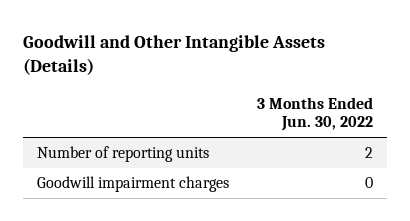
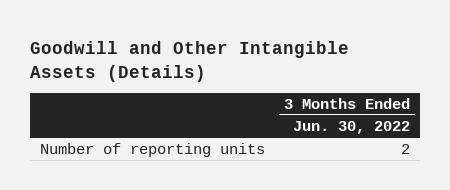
[37,176,230,193] Goodwill impairment charges -> none

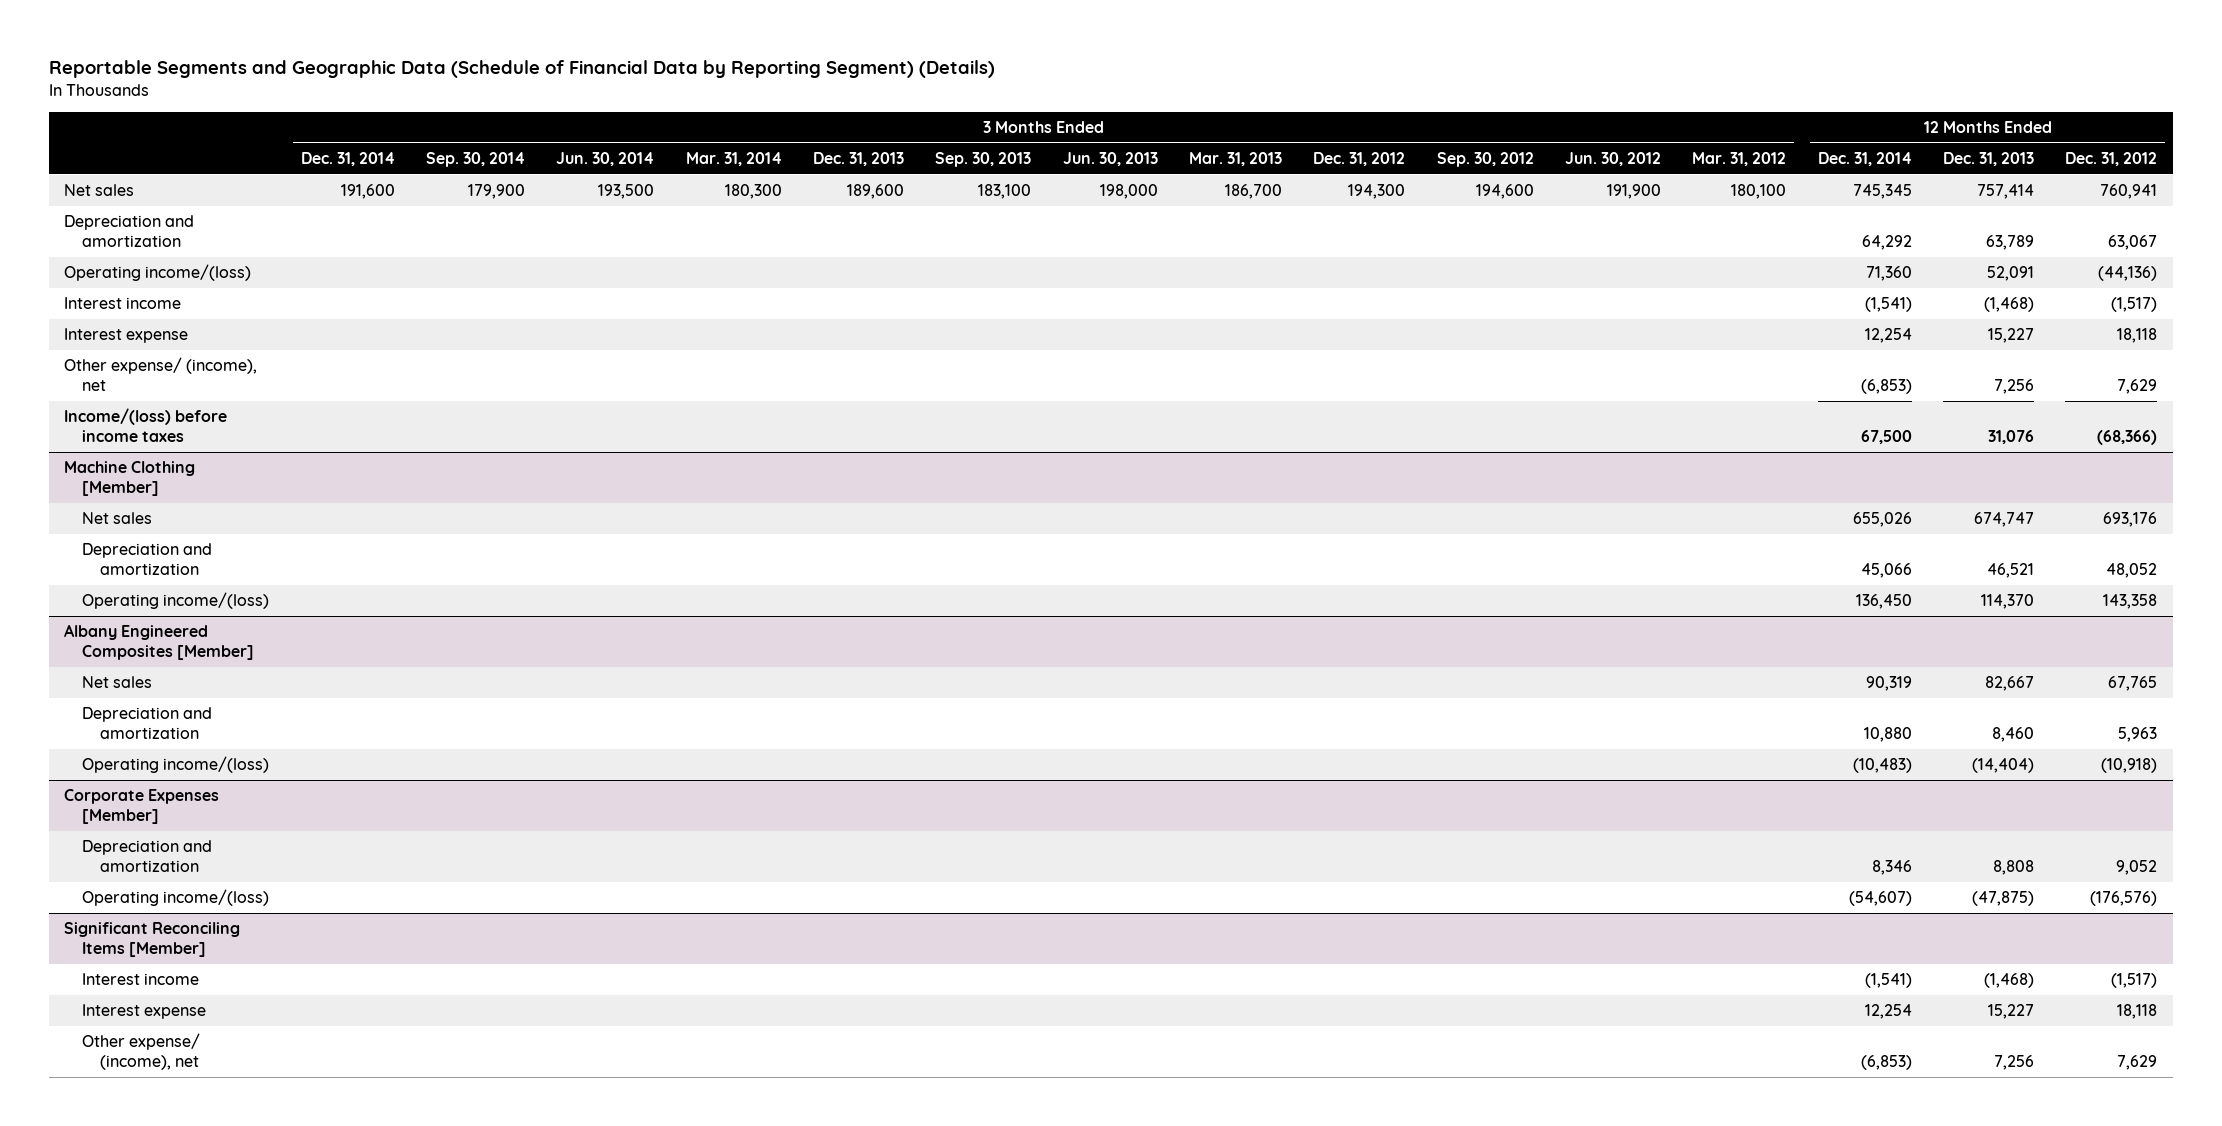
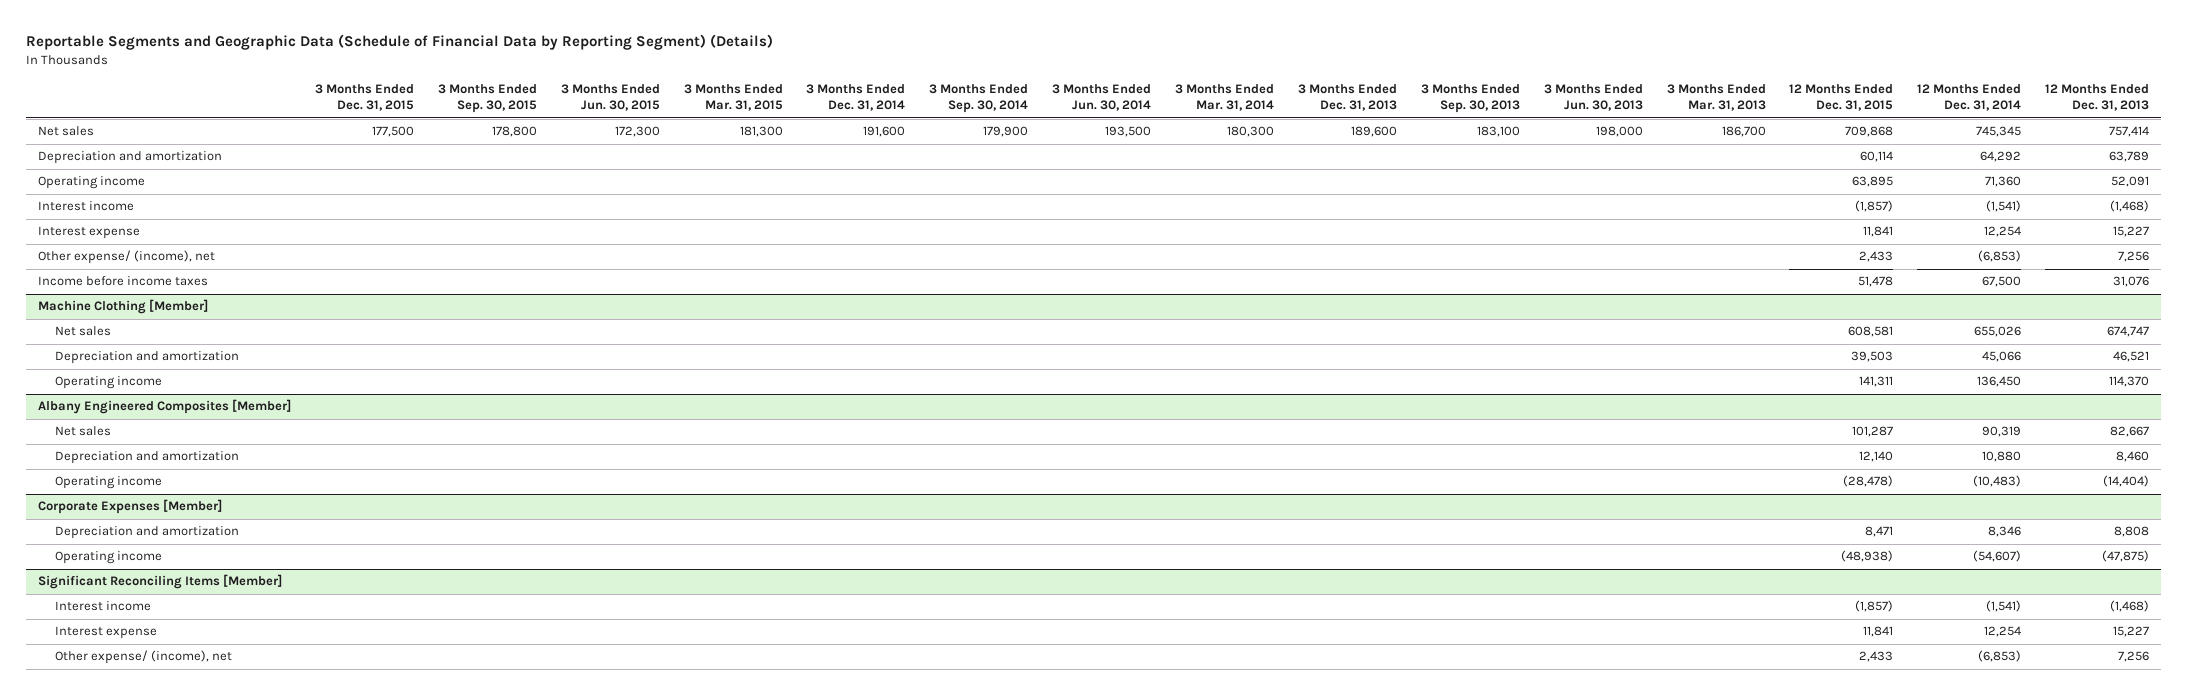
[1313,151,1406,166] Dec. 31, 2012 -> none
[1436,151,1534,167] Sep. 30, 2012 -> none
[1565,151,1662,166] Jun. 30, 2012 -> none
[1692,151,1787,166] Mar. 31, 2012 -> none
[2065,151,2158,166] Dec. 31, 2012 -> none
none -> [314,84,414,112] 3 Months Ended Dec. 31, 2015
none -> [437,84,537,114] 3 Months Ended Sep. 30, 2015
none -> [560,84,660,112] 3 Months Ended Jun. 30, 2015
none -> [683,84,783,112] 3 Months Ended Mar. 31, 2015
none -> [1789,84,1894,112] 12 Months Ended Dec. 31, 2015
[64,264,252,282] Operating income/(loss) -> [38,176,146,190] Operating income
[64,408,228,443] Income/(loss) before income taxes -> [38,276,209,287] Income before income taxes
[82,592,270,610] Operating income/(loss) -> [55,376,163,390] Operating income
[82,756,270,774] Operating income/(loss) -> [55,476,163,490] Operating income
[82,889,270,907] Operating income/(loss) -> [55,551,163,565] Operating income

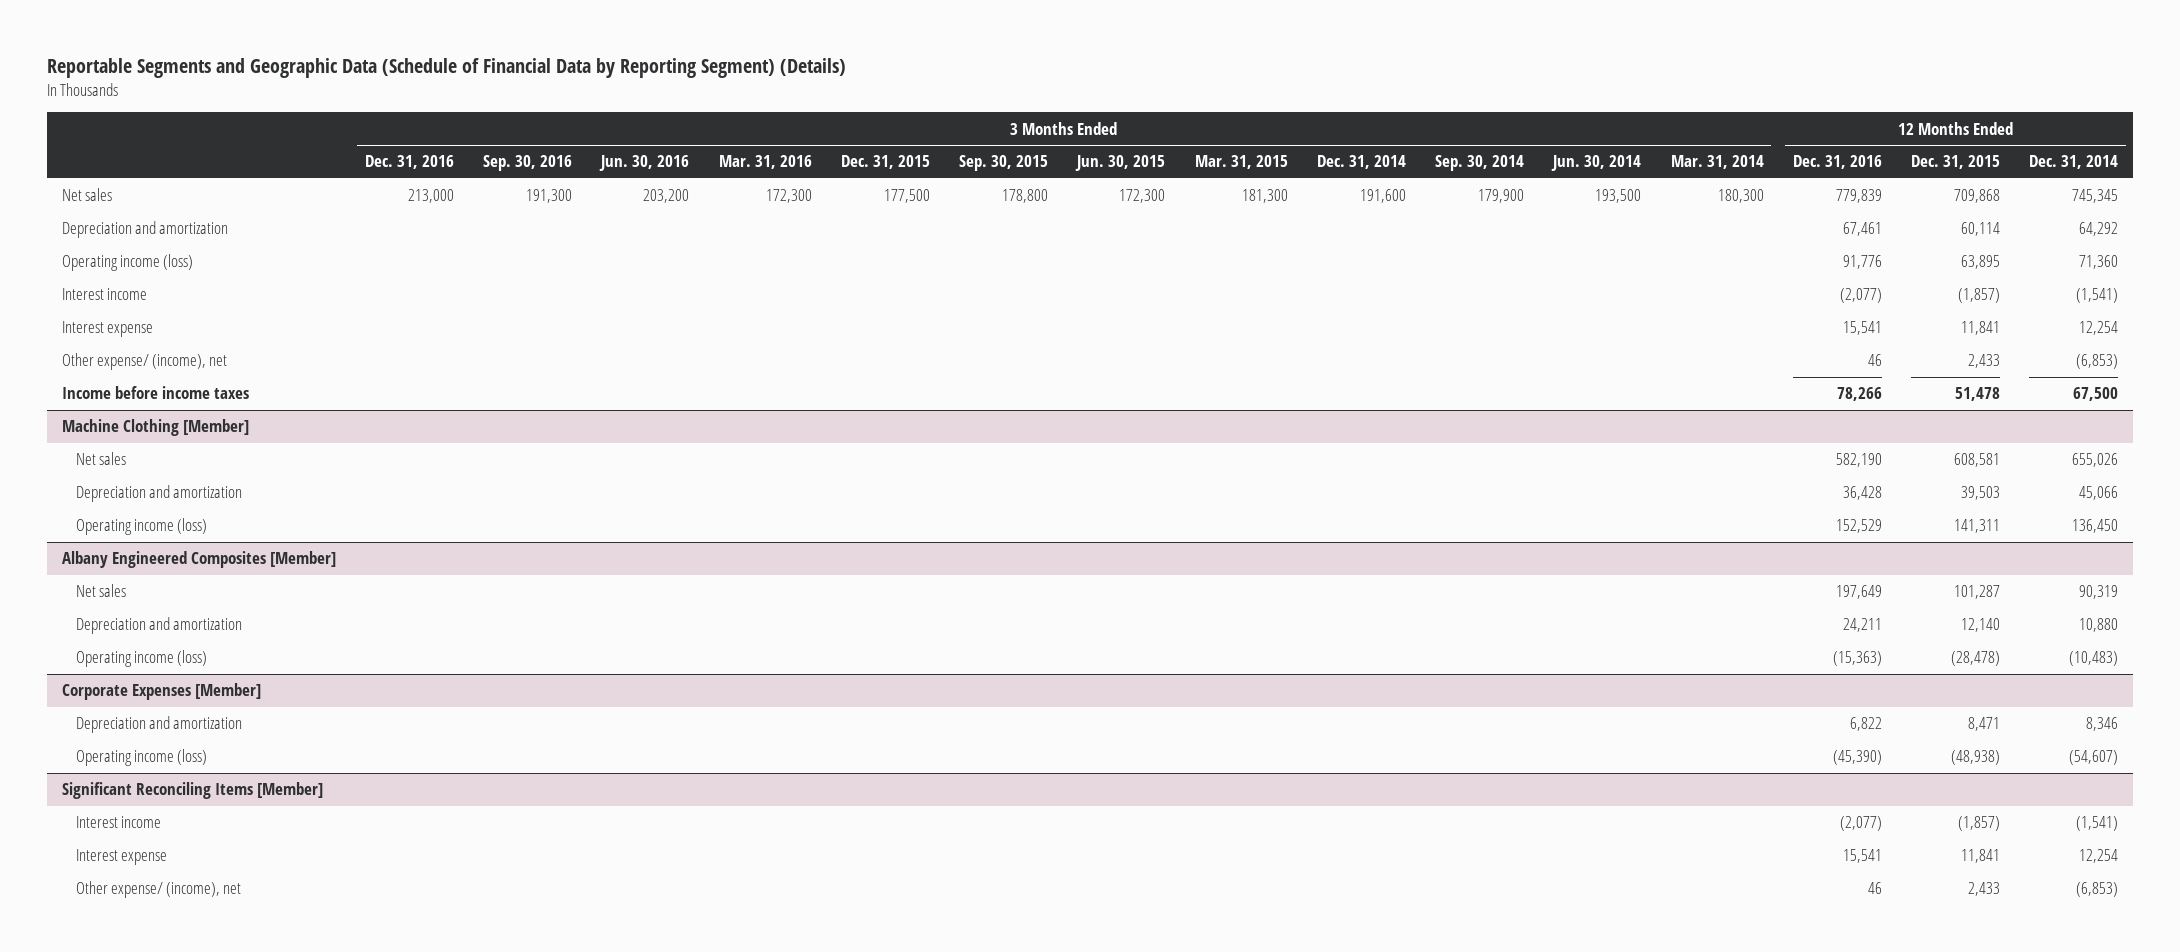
[1297,84,1397,112] 3 Months Ended Dec. 31, 2013 -> none
[1420,84,1520,114] 3 Months Ended Sep. 30, 2013 -> none
[1543,84,1643,112] 3 Months Ended Jun. 30, 2013 -> none
[1666,84,1766,112] 3 Months Ended Mar. 31, 2013 -> none
[2045,84,2150,112] 12 Months Ended Dec. 31, 2013 -> none
none -> [364,155,454,170] Dec. 31, 2016
none -> [483,155,573,172] Sep. 30, 2016
none -> [599,155,690,172] Jun. 30, 2016
none -> [718,155,812,170] Mar. 31, 2016
none -> [1792,155,1882,170] Dec. 31, 2016
[38,176,146,190] Operating income -> [61,254,193,272] Operating income (loss)
[55,376,163,390] Operating income -> [76,518,208,536] Operating income (loss)
[55,476,163,490] Operating income -> [76,650,208,668] Operating income (loss)
[55,551,163,565] Operating income -> [76,749,208,767] Operating income (loss)

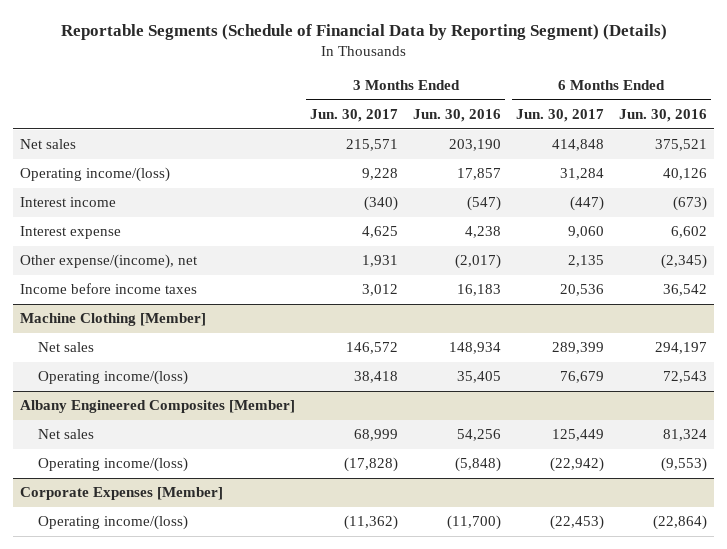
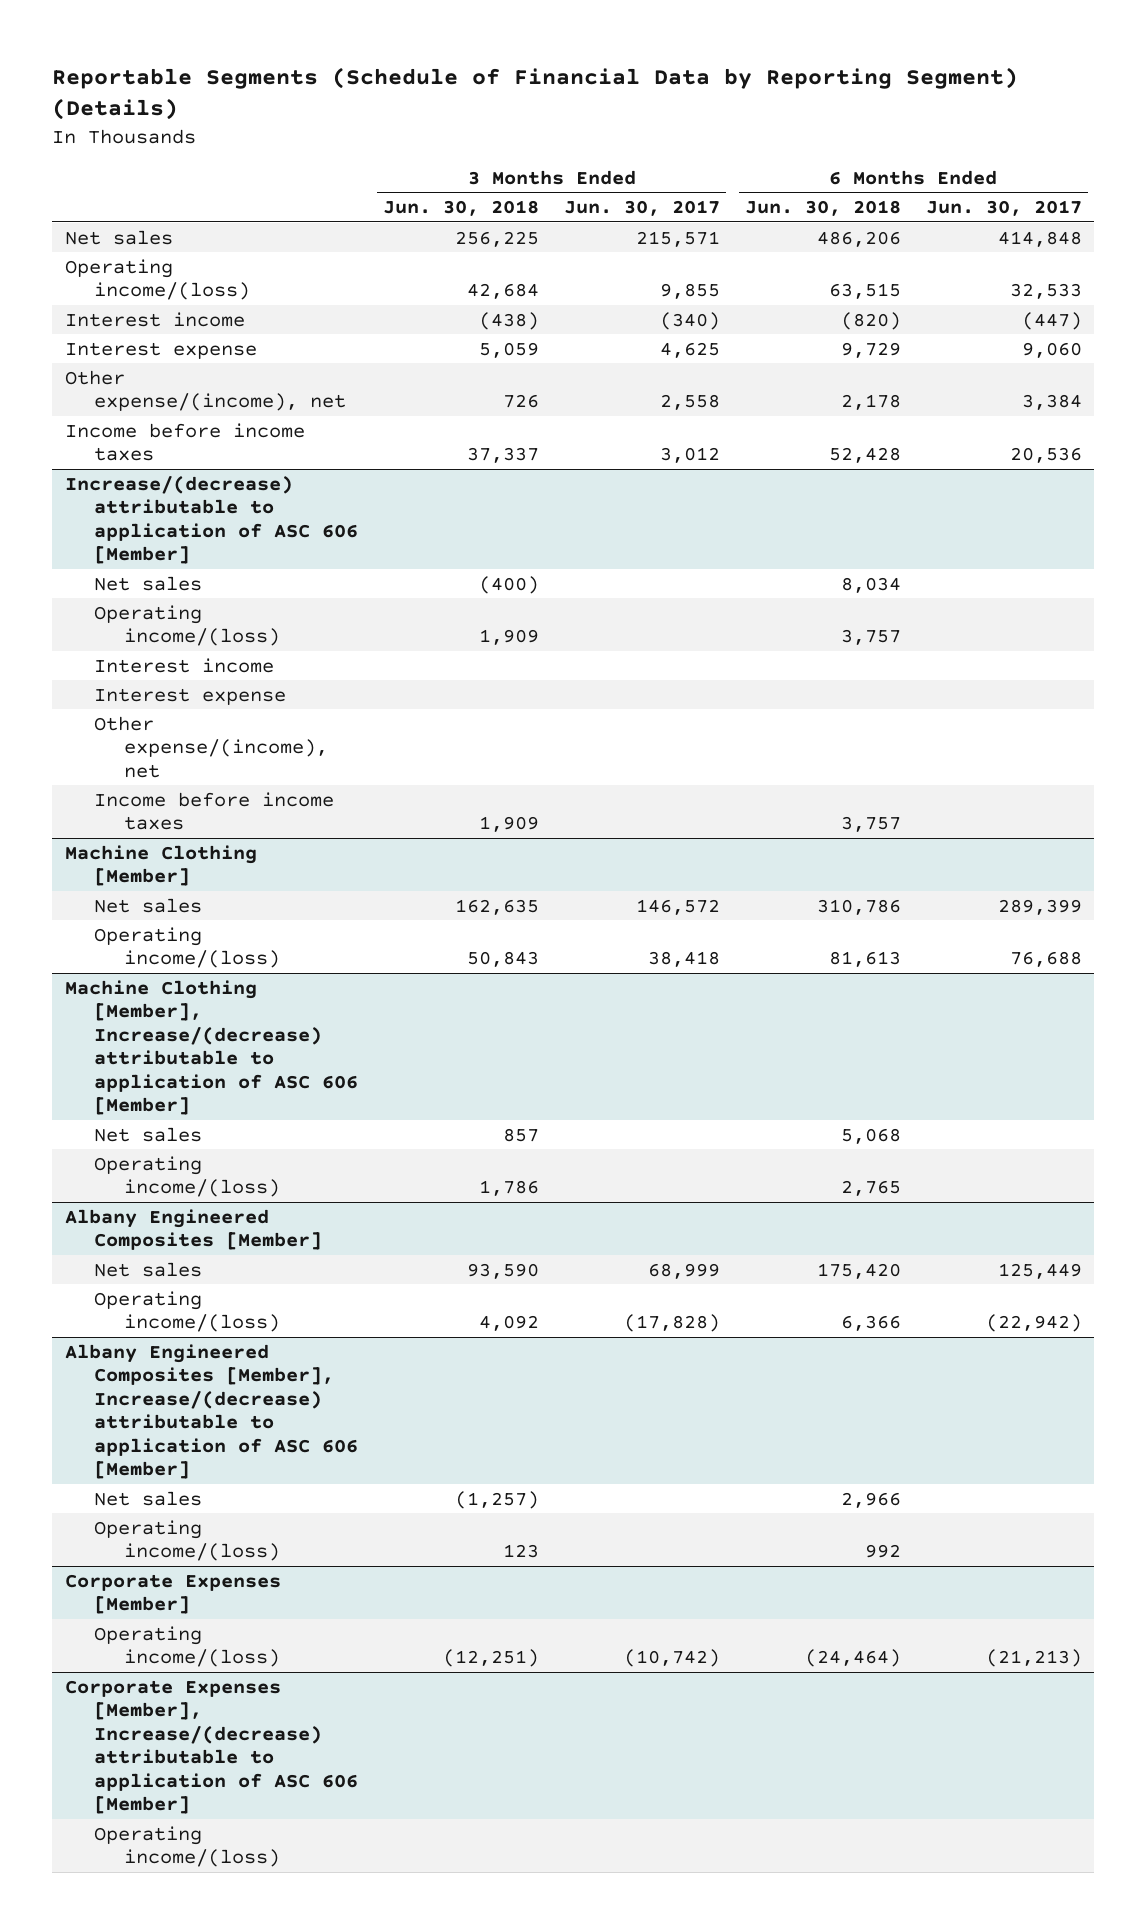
[413,109,502,123] Jun. 30, 2016 -> none
[618,109,707,123] Jun. 30, 2016 -> none
none -> [383,200,540,217] Jun. 30, 2018
none -> [744,200,901,217] Jun. 30, 2018
[362,168,399,181] 9,228 -> [660,283,721,300] 9,855
[560,168,605,181] 31,284 -> [1009,283,1082,300] 32,533
[362,255,399,268] 1,931 -> [660,394,721,411] 2,558
[568,255,605,268] 2,135 -> [1021,394,1082,411] 3,384
none -> [64,475,359,565] Increase/(decrease) attributable to application of ASC 606 [Member]
none -> [94,575,203,591] Net sales
none -> [94,604,280,647] Operating income/(loss)
none -> [94,657,275,673] Interest income
none -> [94,687,287,705] Interest expense
none -> [94,715,328,778] Other expense/(income), net
none -> [94,791,335,831] Income before income taxes
[560,371,605,384] 76,679 -> [1009,951,1082,968] 76,688
none -> [64,979,359,1116] Machine Clothing [Member], Increase/(decrease) attributable to application of ASC 606 [Member]
none -> [94,1126,203,1142] Net sales
none -> [94,1155,280,1198] Operating income/(loss)
none -> [64,1343,359,1480] Albany Engineered Composites [Member], Increase/(decrease) attributable to application of ASC 606 [Member]
none -> [94,1490,203,1506] Net sales
none -> [94,1519,280,1562] Operating income/(loss)
[344,515,399,531] (11,362) -> [624,1649,721,1668] (10,742)
[550,515,605,531] (22,453) -> [985,1649,1082,1668] (21,213)
none -> [64,1679,359,1815] Corporate Expenses [Member], Increase/(decrease) attributable to application of ASC 606 [Member]
none -> [94,1825,280,1868] Operating income/(loss)

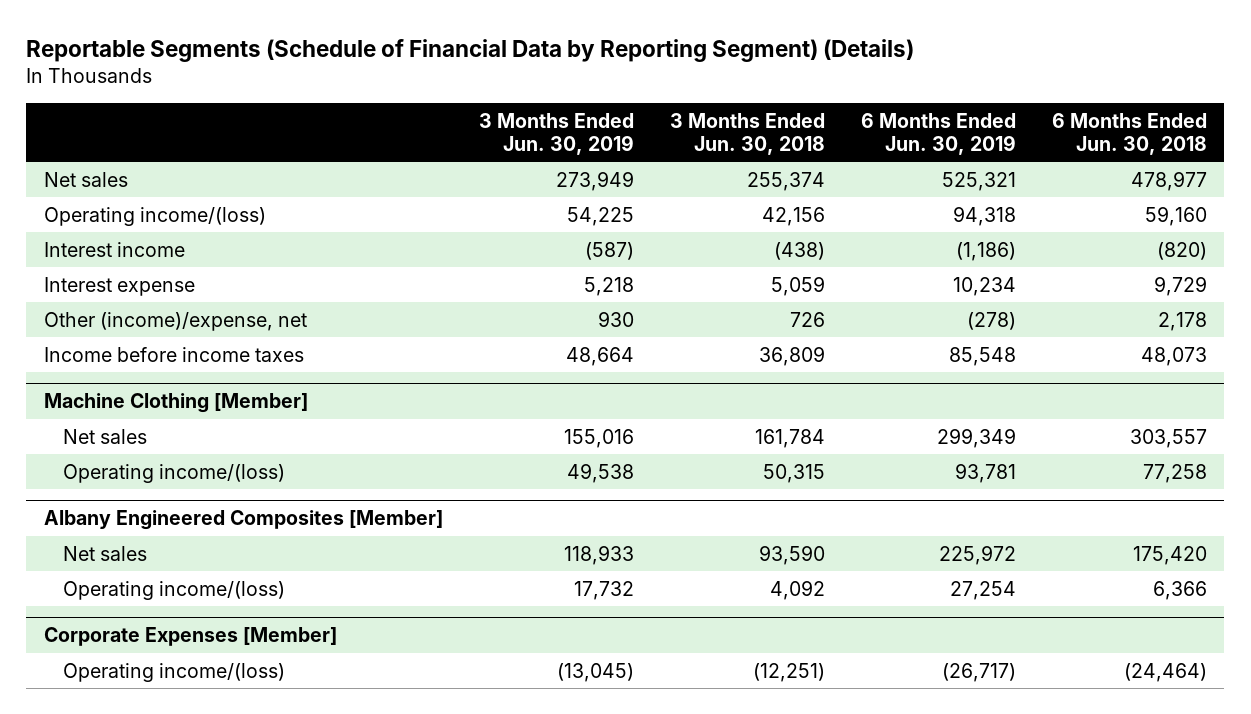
[564,200,721,217] Jun. 30, 2017 -> none
[925,200,1082,217] Jun. 30, 2017 -> none
none -> [479,112,635,155] 3 Months Ended Jun. 30, 2019
none -> [860,112,1016,155] 6 Months Ended Jun. 30, 2019
[455,230,540,247] 256,225 -> [746,171,825,191] 255,374
[816,230,901,247] 486,206 -> [1130,170,1207,191] 478,977
[467,283,540,300] 42,684 -> [761,206,825,226] 42,156
[828,283,901,300] 63,515 -> [1144,205,1207,226] 59,160
[64,475,359,565] Increase/(decrease) attributable to application of ASC 606 [Member] -> none
[94,575,203,591] Net sales -> none
[94,604,280,647] Operating income/(loss) -> none
[94,657,275,673] Interest income -> none
[94,687,287,705] Interest expense -> none
[94,715,328,778] Other expense/(income), net -> none
[94,791,335,831] Income before income taxes -> none
[64,369,347,412] Other expense/(income), net -> [44,311,308,331] Other (income)/expense, net
[467,447,540,464] 37,337 -> [758,345,825,366] 36,809
[828,447,901,464] 52,428 -> [1140,346,1207,366] 48,073
[64,979,359,1116] Machine Clothing [Member], Increase/(decrease) attributable to application of ASC 606 [Member] -> none
[94,1126,203,1142] Net sales -> none
[94,1155,280,1198] Operating income/(loss) -> none
[455,898,540,915] 162,635 -> [754,428,825,448] 161,784
[816,898,901,915] 310,786 -> [1129,428,1207,448] 303,557
[467,951,540,968] 50,843 -> [762,463,825,483] 50,315
[828,951,901,968] 81,613 -> [1142,463,1207,483] 77,258
[64,1343,359,1480] Albany Engineered Composites [Member], Increase/(decrease) attributable to application of ASC 606 [Member] -> none
[94,1490,203,1506] Net sales -> none
[94,1519,280,1562] Operating income/(loss) -> none
[64,1679,359,1815] Corporate Expenses [Member], Increase/(decrease) attributable to application of ASC 606 [Member] -> none
[94,1825,280,1868] Operating income/(loss) -> none

